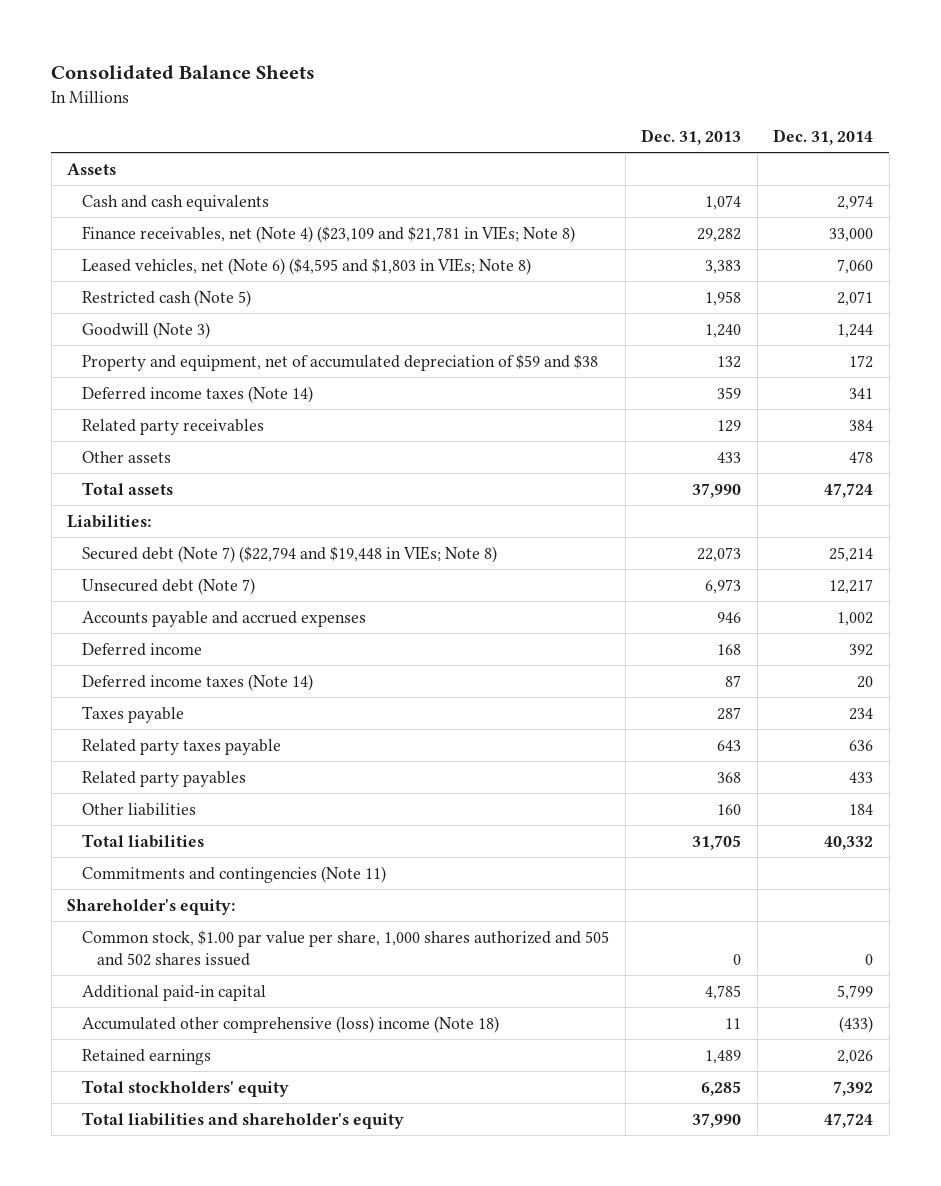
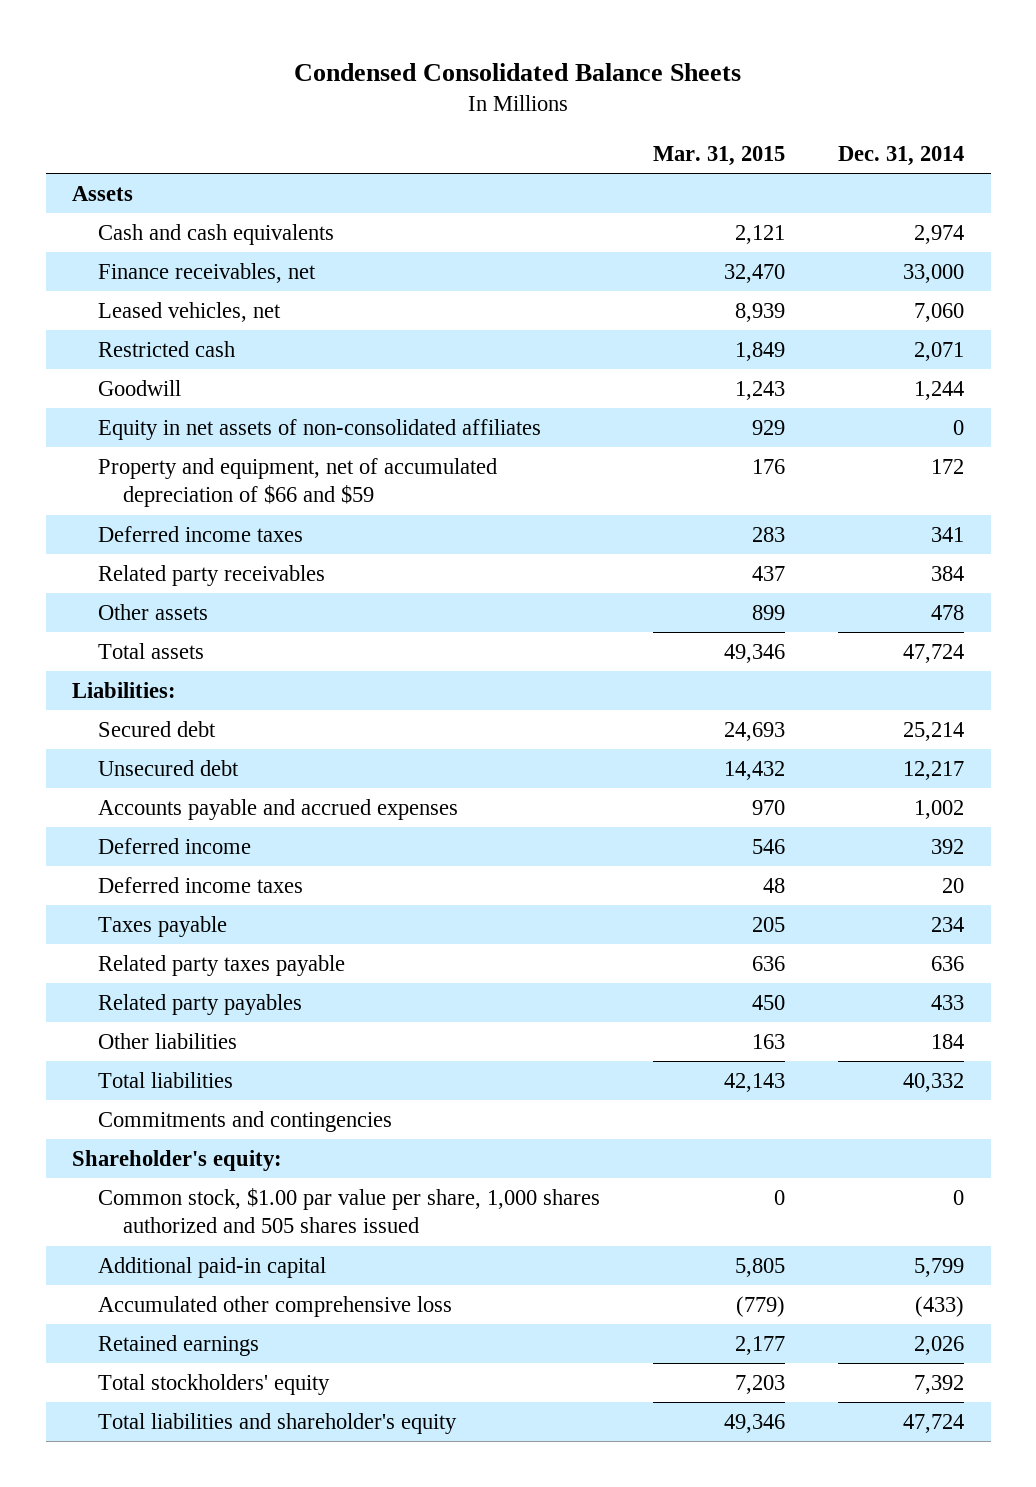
[51,64,316,79] Consolidated Balance Sheets -> [294,62,742,81] Condensed Consolidated Balance Sheets
[641,128,742,145] Dec. 31, 2013 -> none
none -> [652,145,785,166] Mar. 31, 2015
[82,225,576,243] Finance receivables, net (Note 4) ($23,109 and $21,781 in VIEs; Note 8) -> [97,263,316,284] Finance receivables, net
[82,257,532,275] Leased vehicles, net (Note 6) ($4,595 and $1,803 in VIEs; Note 8) -> [97,302,281,323] Leased vehicles, net
[82,289,252,307] Restricted cash (Note 5) -> [97,341,235,358] Restricted cash
[82,321,211,339] Goodwill (Note 3) -> [97,380,181,397] Goodwill
none -> [97,419,541,441] Equity in net assets of non-consolidated affiliates
[82,353,599,371] Property and equipment, net of accumulated depreciation of $59 and $38 -> [97,458,497,508] Property and equipment, net of accumulated depreciation of $66 and $59
[82,385,314,403] Deferred income taxes (Note 14) -> [97,526,303,543] Deferred income taxes
[82,545,498,563] Secured debt (Note 7) ($22,794 and $19,448 in VIEs; Note 8) -> [97,721,216,738] Secured debt
[82,577,256,595] Unsecured debt (Note 7) -> [97,760,239,777] Unsecured debt
[82,673,314,691] Deferred income taxes (Note 14) -> [97,877,303,894] Deferred income taxes
[82,865,387,883] Commitments and contingencies (Note 11) -> [97,1111,392,1133] Commitments and contingencies
[82,929,610,966] Common stock, $1.00 par value per share, 1,000 shares authorized and 505 and 502 shares issued -> [97,1188,600,1234] Common stock, $1.00 par value per share, 1,000 shares authorized and 505 shares issued
[82,1015,500,1033] Accumulated other comprehensive (loss) income (Note 18) -> [97,1296,452,1318] Accumulated other comprehensive loss

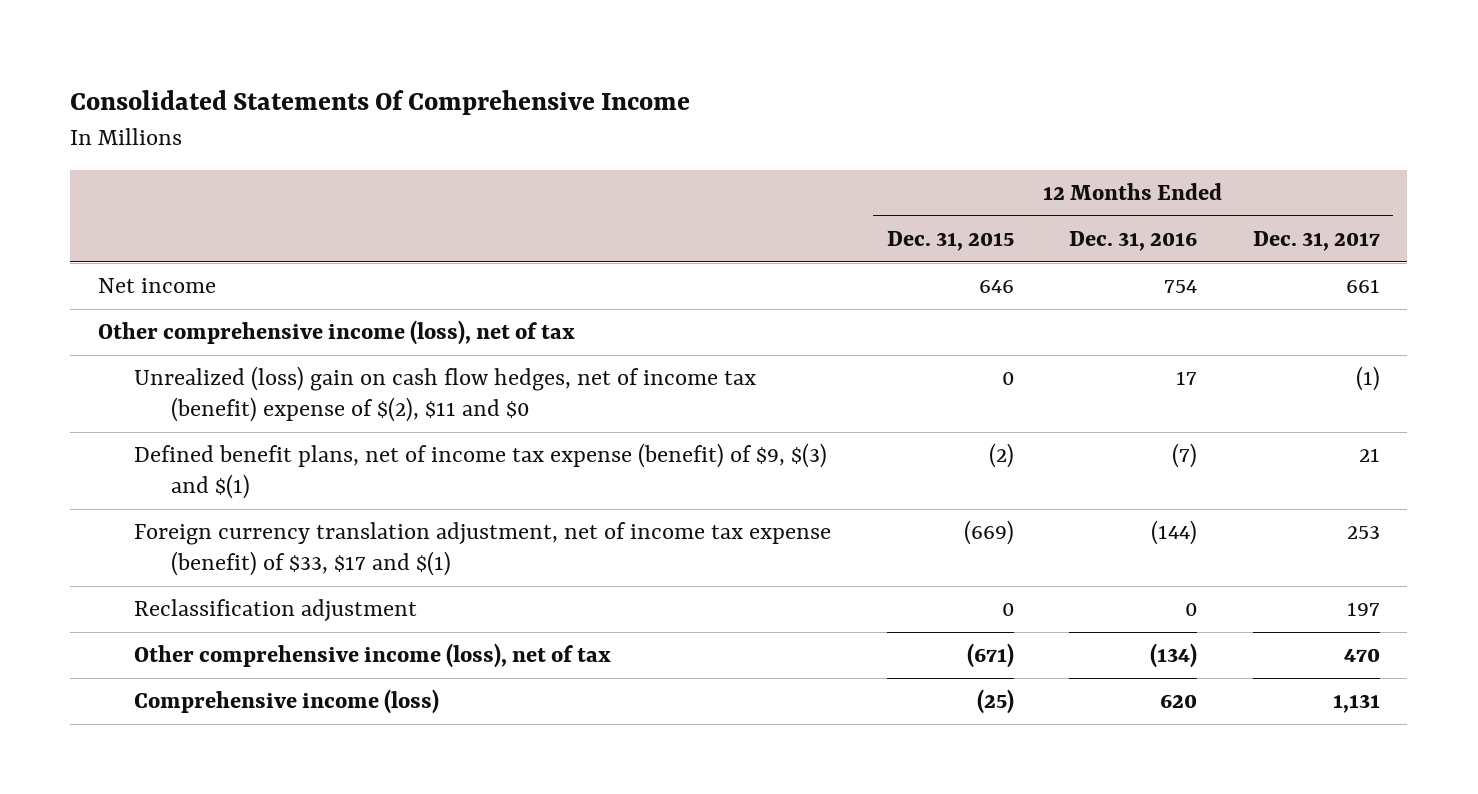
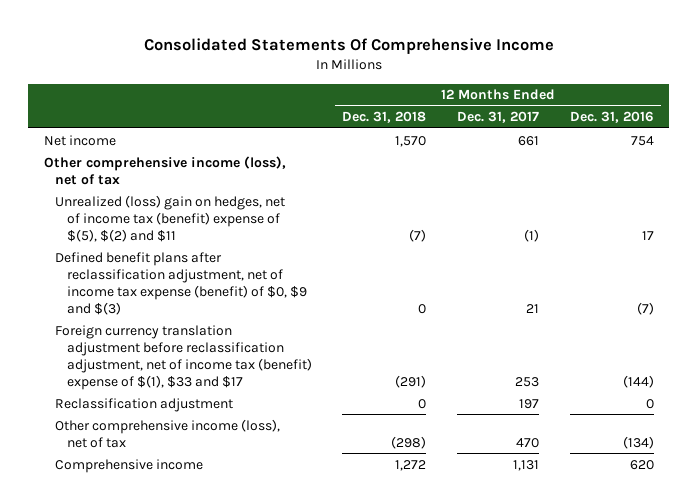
[886,231,1014,252] Dec. 31, 2015 -> none
none -> [342,111,427,124] Dec. 31, 2018
[134,366,757,423] Unrealized (loss) gain on cash flow hedges, net of income tax (benefit) expense of $(2), $11 and $0 -> [55,194,286,242] Unrealized (loss) gain on hedges, net of income tax (benefit) expense of $(5), $(2) and $11
[134,443,828,500] Defined benefit plans, net of income tax expense (benefit) of $9, $(3) and $(1) -> [55,251,307,315] Defined benefit plans after reclassification adjustment, net of income tax expense (benefit) of $0, $9 and $(3)
[134,522,832,577] Foreign currency translation adjustment, net of income tax expense (benefit) of $33, $17 and $(1) -> [55,324,312,390] Foreign currency translation adjustment before reclassification adjustment, net of income tax (benefit) expense of $(1), $33 and $17
[134,689,440,715] Comprehensive income (loss) -> [55,458,204,473] Comprehensive income

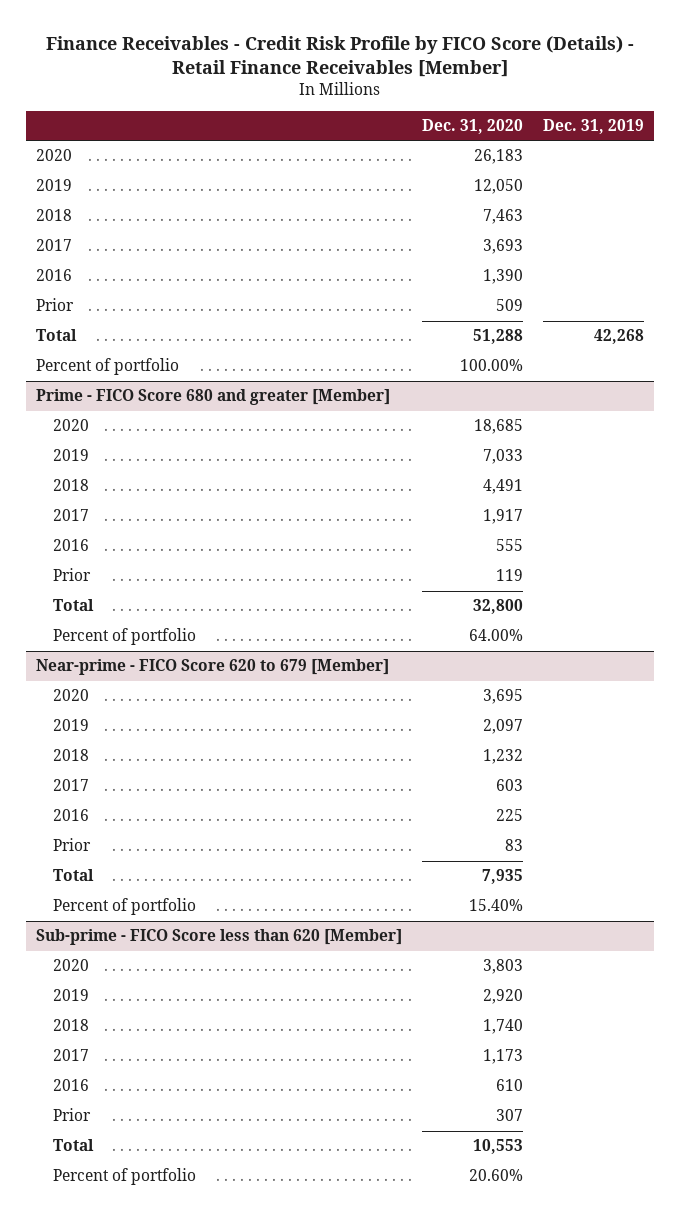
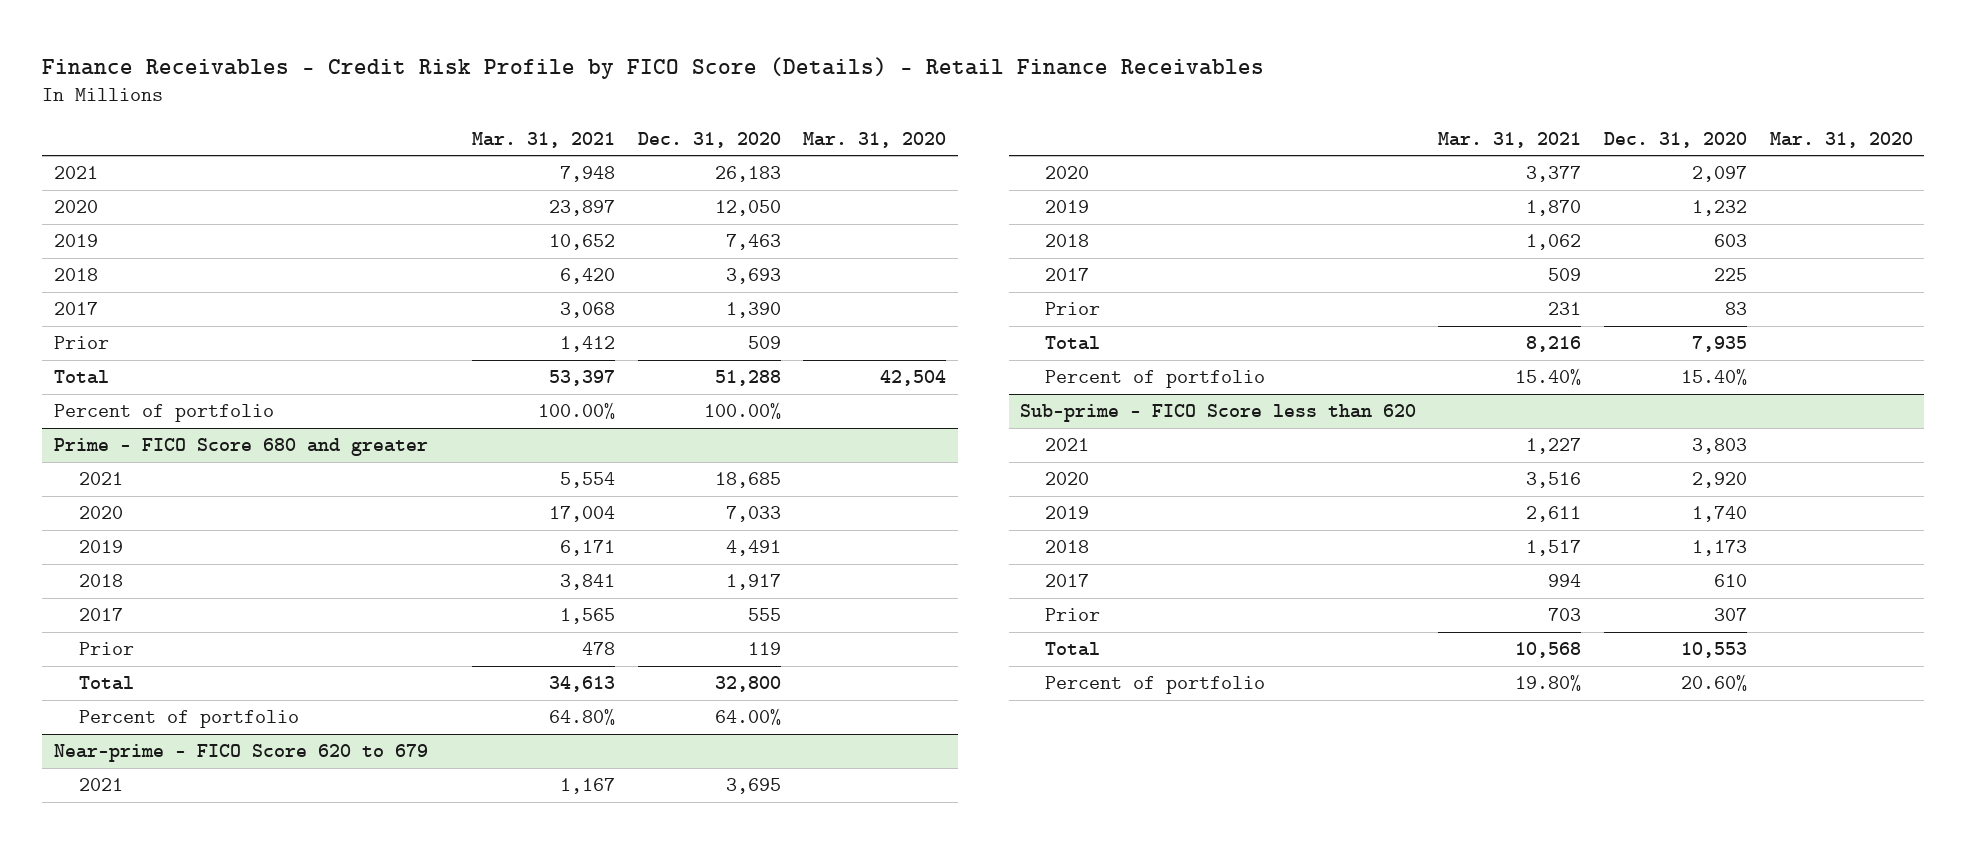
[46,36,635,78] Finance Receivables - Credit Risk Profile by FICO Score (Details) - Retail Finance Receivables [Member] -> [42,56,1265,79] Finance Receivables - Credit Risk Profile by FICO Score (Details) - Retail Finance Receivables
[543,119,645,135] Dec. 31, 2019 -> none
none -> [472,131,616,148] Mar. 31, 2021
none -> [803,131,947,148] Mar. 31, 2020
[36,269,73,282] 2016 -> none
none -> [53,166,98,180] 2021
[474,149,524,165] 26,183 -> [714,200,781,217] 12,050
[474,179,524,195] 12,050 -> [725,234,781,251] 7,463
[483,209,524,225] 7,463 -> [725,268,781,285] 3,693
[483,239,524,255] 3,693 -> [725,302,781,319] 1,390
[53,539,90,552] 2016 -> none
[36,389,391,406] Prime - FICO Score 680 and greater [Member] -> [53,438,428,457] Prime - FICO Score 680 and greater
none -> [78,472,123,486] 2021
[474,419,524,435] 18,685 -> [725,506,781,523] 7,033
[483,449,524,465] 7,033 -> [725,540,781,557] 4,491
[483,479,524,495] 4,491 -> [725,574,781,591] 1,917
[483,509,524,525] 1,917 -> [747,608,781,622] 555
[53,809,90,822] 2016 -> none
[36,659,390,676] Near-prime - FICO Score 620 to 679 [Member] -> [53,744,428,763] Near-prime - FICO Score 620 to 679
none -> [78,778,123,792] 2021
[483,689,524,705] 3,695 -> [1691,166,1747,183] 2,097
[483,719,524,735] 2,097 -> [1691,200,1747,217] 1,232
[483,749,524,765] 1,232 -> [1713,234,1747,248] 603
[496,779,524,792] 603 -> [1713,268,1747,282] 225
[53,1079,90,1092] 2016 -> none
[36,929,403,946] Sub-prime - FICO Score less than 620 [Member] -> [1019,404,1416,423] Sub-prime - FICO Score less than 620
none -> [1044,438,1089,452] 2021
[483,959,524,975] 3,803 -> [1691,472,1747,489] 2,920
[483,989,524,1005] 2,920 -> [1691,506,1747,523] 1,740
[483,1019,524,1035] 1,740 -> [1691,540,1747,557] 1,173
[483,1049,524,1065] 1,173 -> [1713,574,1747,588] 610

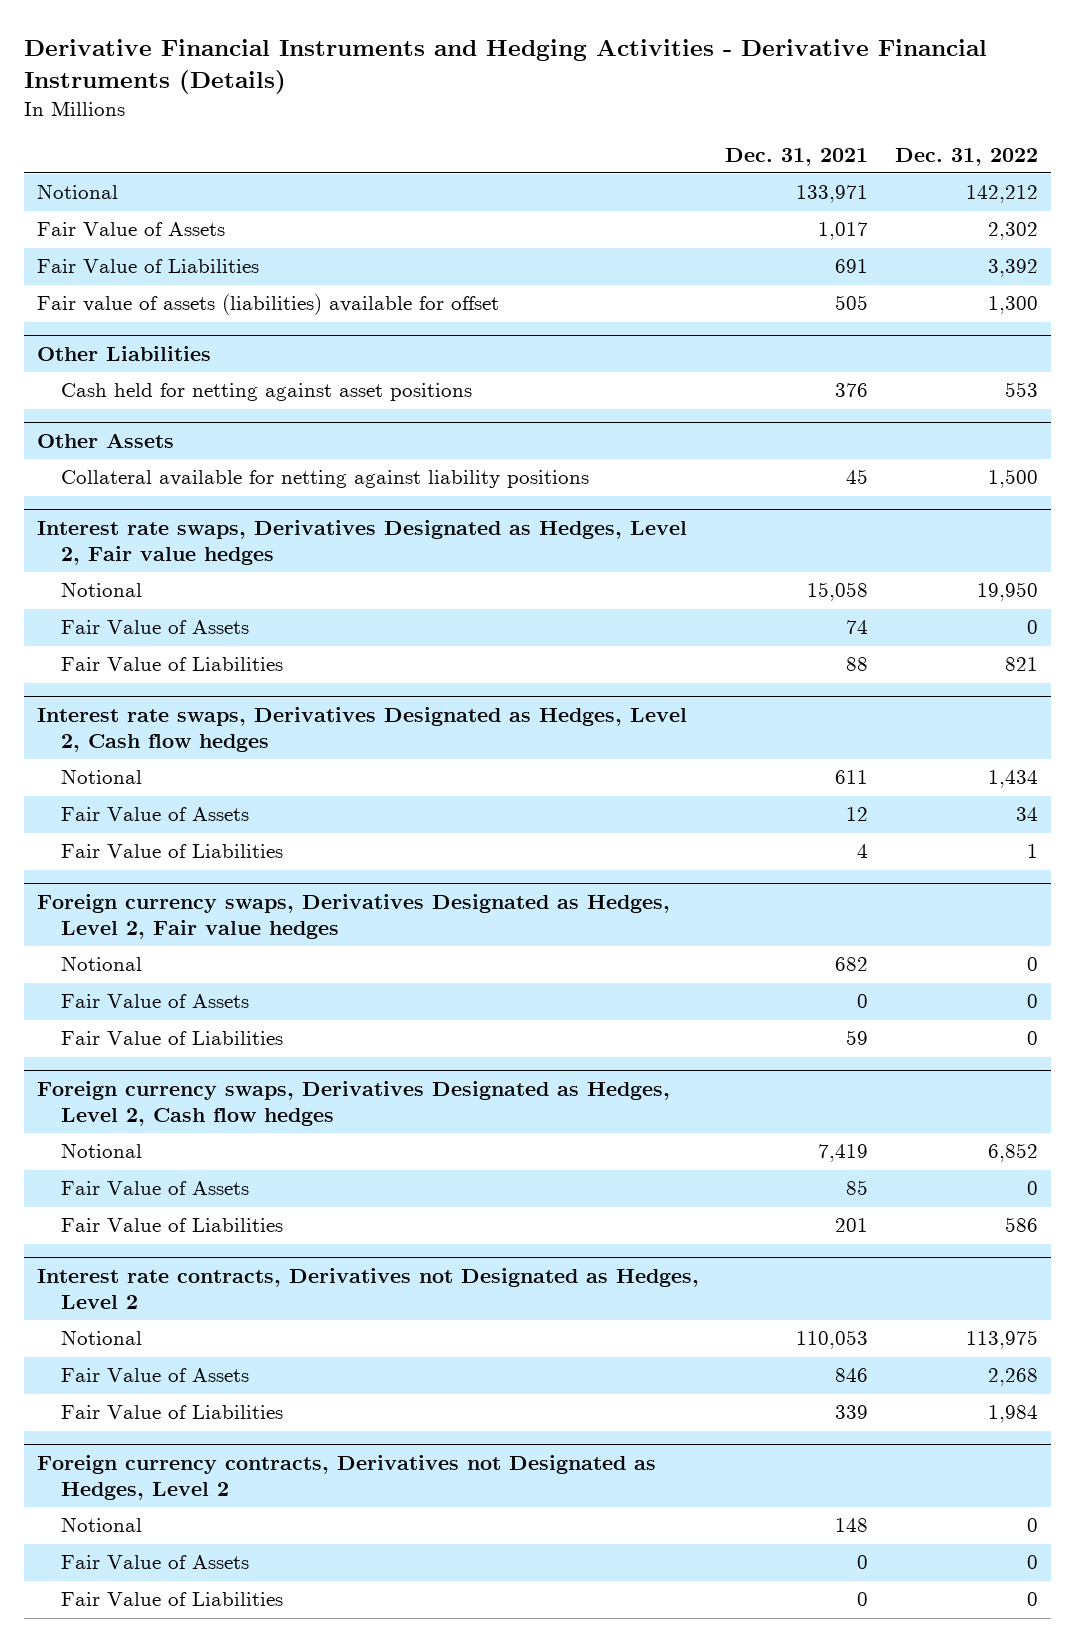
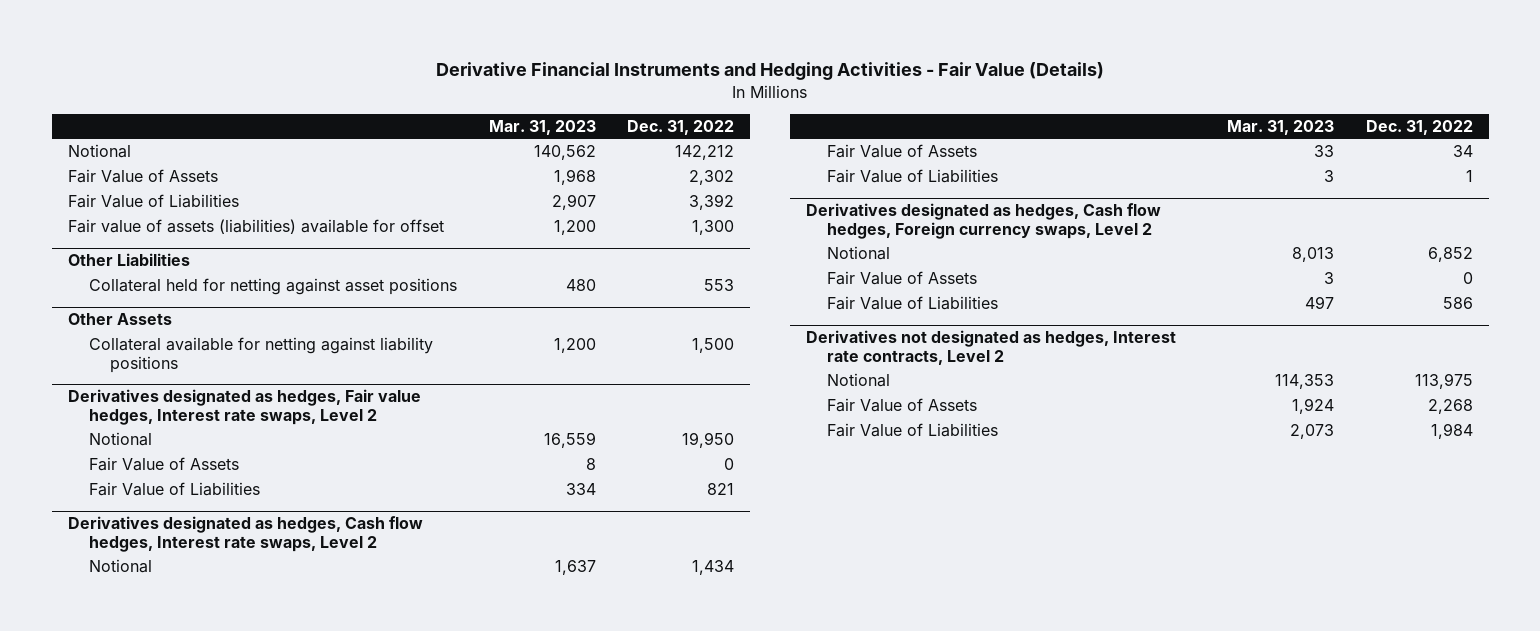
[24,39,988,95] Derivative Financial Instruments and Hedging Activities - Derivative Financial Instruments (Details) -> [436,62,1105,81] Derivative Financial Instruments and Hedging Activities - Fair Value (Details)
[725,147,869,166] Dec. 31, 2021 -> none
none -> [488,119,596,135] Mar. 31, 2023
[60,383,472,402] Cash held for netting against asset positions -> [88,278,457,296] Collateral held for netting against asset positions
[37,519,688,566] Interest rate swaps, Derivatives Designated as Hedges, Level 2, Fair value hedges -> [67,389,421,425] Derivatives designated as hedges, Fair value hedges, Interest rate swaps, Level 2
[37,706,688,753] Interest rate swaps, Derivatives Designated as Hedges, Level 2, Cash flow hedges -> [67,516,423,552] Derivatives designated as hedges, Cash flow hedges, Interest rate swaps, Level 2
[37,893,671,940] Foreign currency swaps, Derivatives Designated as Hedges, Level 2, Fair value hedges -> none
[60,956,142,972] Notional -> none
[60,994,249,1009] Fair Value of Assets -> none
[60,1031,283,1046] Fair Value of Liabilities -> none
[37,1080,671,1127] Foreign currency swaps, Derivatives Designated as Hedges, Level 2, Cash flow hedges -> [805,203,1161,239] Derivatives designated as hedges, Cash flow hedges, Foreign currency swaps, Level 2
[37,1267,700,1310] Interest rate contracts, Derivatives not Designated as Hedges, Level 2 -> [805,330,1176,365] Derivatives not designated as hedges, Interest rate contracts, Level 2
[37,1454,657,1501] Foreign currency contracts, Derivatives not Designated as Hedges, Level 2 -> none
[60,1517,142,1533] Notional -> none
[60,1555,249,1570] Fair Value of Assets -> none
[60,1592,283,1607] Fair Value of Liabilities -> none

